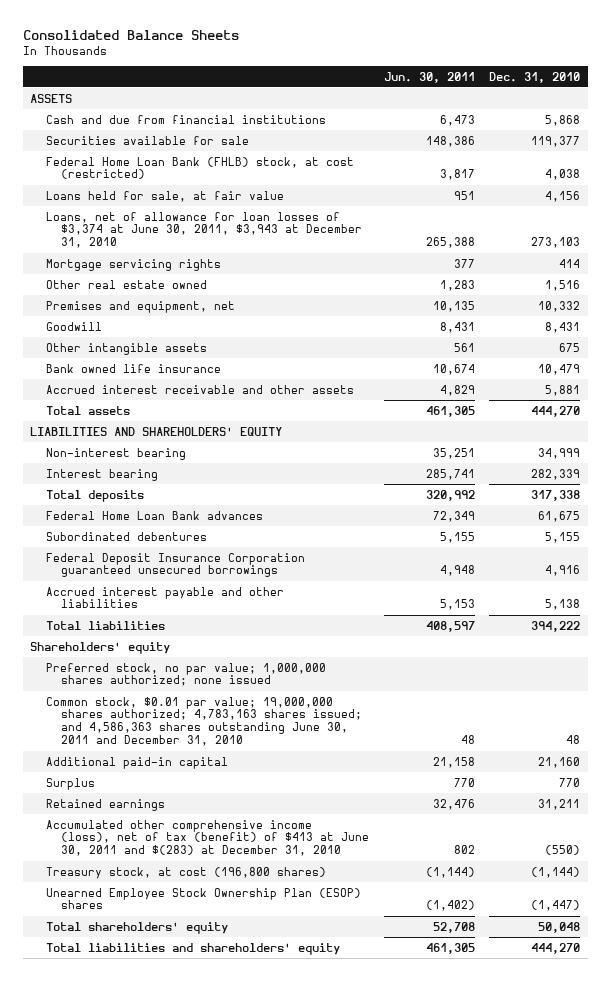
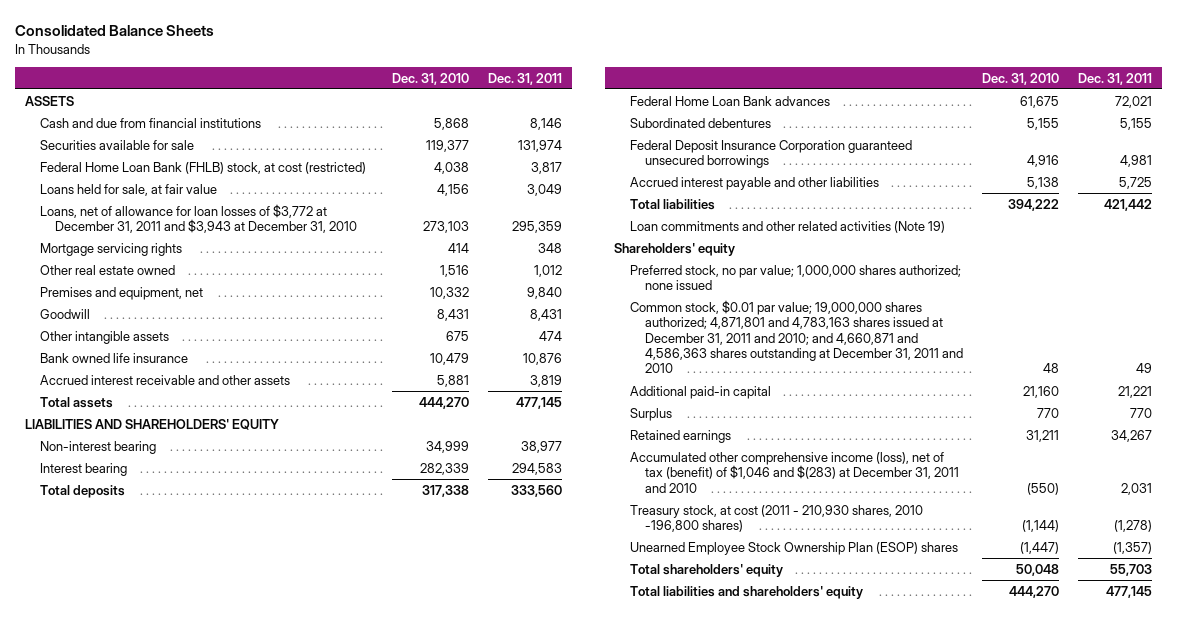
[383,71,475,83] Jun. 30, 2011 -> none
none -> [488,72,563,85] Dec. 31, 2011
[45,211,362,249] Loans, net of allowance for loan losses of $3,374 at June 30, 2011, $3,943 at December 31, 2010 -> [40,203,358,234] Loans, net of allowance for loan losses of $3,772 at December 31, 2011 and $3,943 at December 31, 2010
none -> [629,220,945,233] Loan commitments and other related activities (Note 19)
[45,696,362,747] Common stock, $0.01 par value; 19,000,000 shares authorized; 4,783,163 shares issued; and 4,586,363 shares outstanding June 30, 2011 and December 31, 2010 -> [629,299,963,374] Common stock, $0.01 par value; 19,000,000 shares authorized; 4,871,801 and 4,783,163 shares issued at December 31, 2011 and 2010; and 4,660,871 and 4,586,363 shares outstanding at December 31, 2011 and 2010
[45,819,369,857] Accumulated other comprehensive income (loss), net of tax (benefit) of $413 at June 30, 2011 and $(283) at December 31, 2010 -> [629,451,959,493] Accumulated other comprehensive income (loss), net of tax (benefit) of $1,046 and $(283) at December 31, 2011 and 2010
[45,866,326,879] Treasury stock, at cost (196,800 shares) -> [629,504,923,533] Treasury stock, at cost (2011 - 210,930 shares, 2010 -196,800 shares)

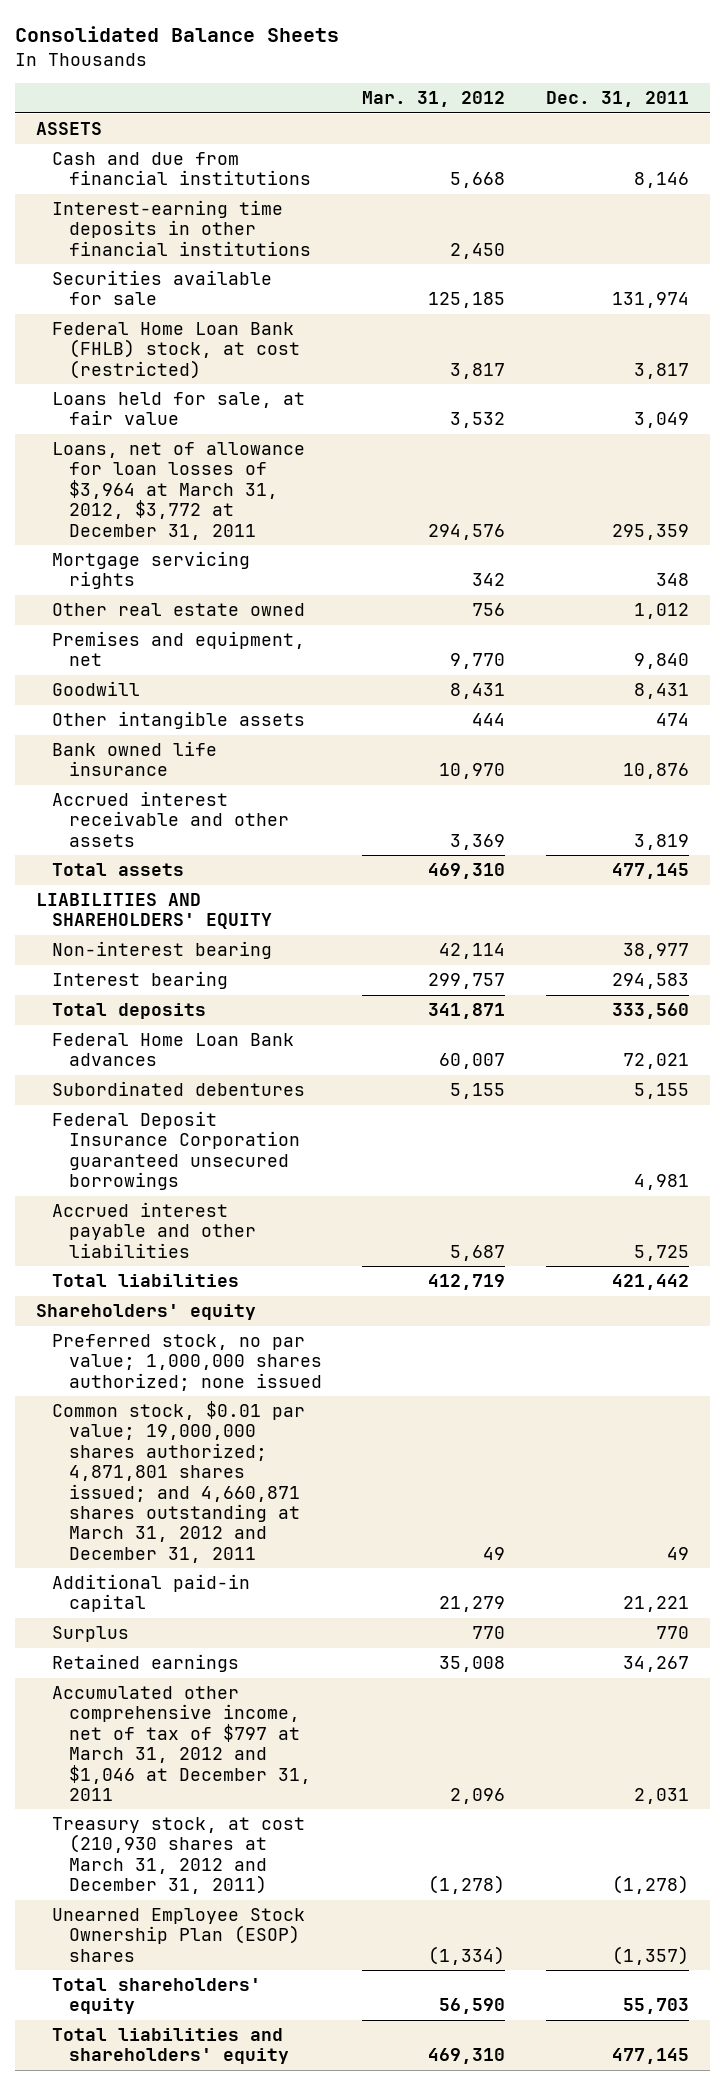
[392,72,470,85] Dec. 31, 2010 -> none
none -> [362,91,506,108] Mar. 31, 2012
none -> [52,200,311,256] Interest-earning time deposits in other financial institutions
[40,203,358,234] Loans, net of allowance for loan losses of $3,772 at December 31, 2011 and $3,943 at December 31, 2010 -> [52,442,306,540] Loans, net of allowance for loan losses of $3,964 at March 31, 2012, $3,772 at December 31, 2011
[629,220,945,233] Loan commitments and other related activities (Note 19) -> none
[629,299,963,374] Common stock, $0.01 par value; 19,000,000 shares authorized; 4,871,801 and 4,783,163 shares issued at December 31, 2011 and 2010; and 4,660,871 and 4,586,363 shares outstanding at December 31, 2011 and 2010 -> [52,1401,306,1563] Common stock, $0.01 par value; 19,000,000 shares authorized; 4,871,801 shares issued; and 4,660,871 shares outstanding at March 31, 2012 and December 31, 2011
[629,451,959,493] Accumulated other comprehensive income (loss), net of tax (benefit) of $1,046 and $(283) at December 31, 2011 and 2010 -> [52,1686,311,1801] Accumulated other comprehensive income, net of tax of $797 at March 31, 2012 and $1,046 at December 31, 2011
[629,504,923,533] Treasury stock, at cost (2011 - 210,930 shares, 2010 -196,800 shares) -> [52,1817,306,1895] Treasury stock, at cost (210,930 shares at March 31, 2012 and December 31, 2011)

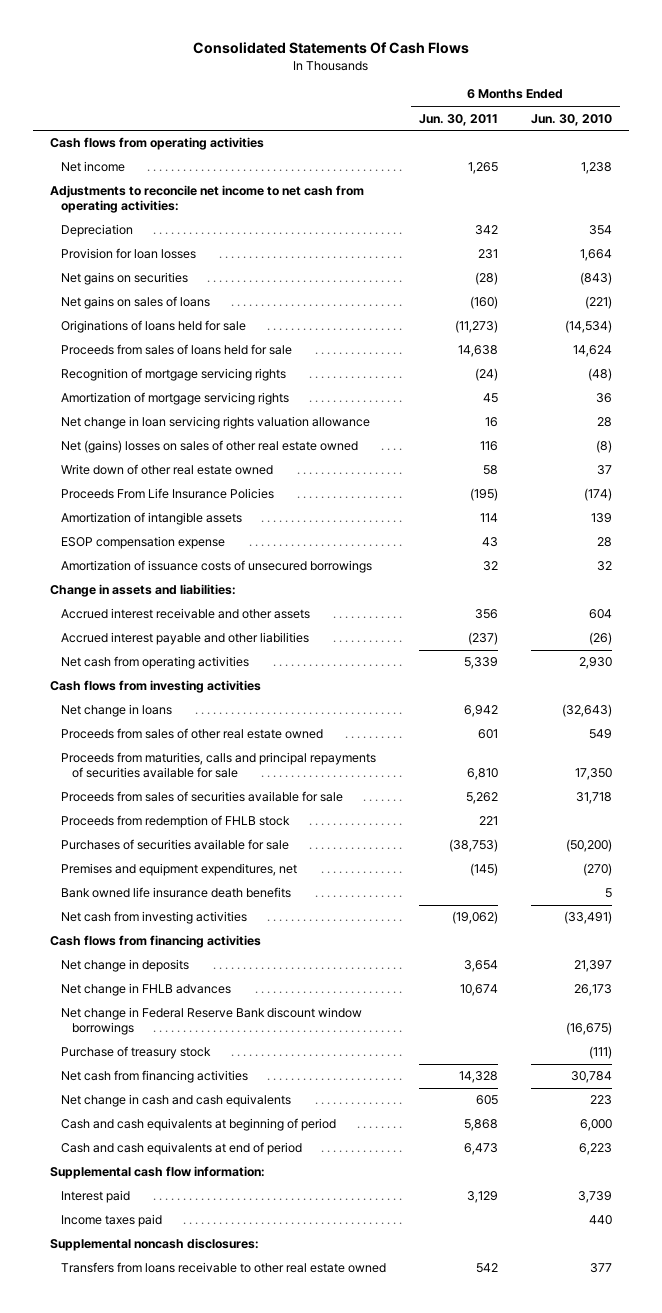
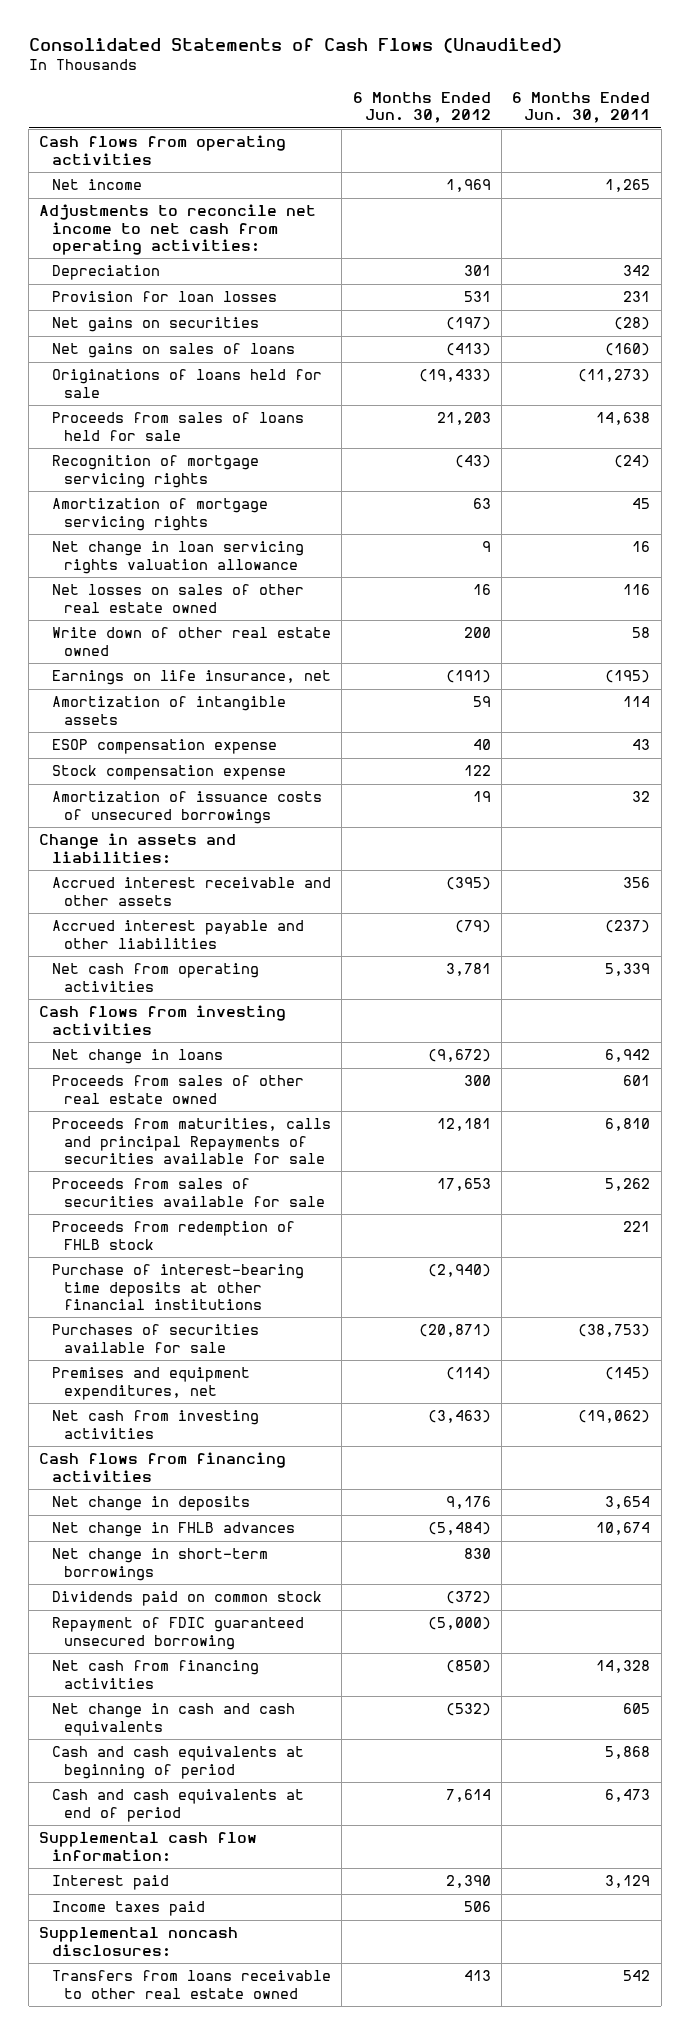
[192,41,469,54] Consolidated Statements Of Cash Flows -> [28,37,562,53] Consolidated Statements of Cash Flows (Unaudited)
[531,113,613,126] Jun. 30, 2010 -> none
none -> [352,91,491,124] 6 Months Ended Jun. 30, 2012
[60,440,358,454] Net (gains) losses on sales of other real estate owned -> [51,584,304,613] Net losses on sales of other real estate owned
[60,488,274,500] Proceeds From Life Insurance Policies -> [51,670,331,686] Earnings on life insurance, net
none -> [51,765,286,781] Stock compensation expense
[60,752,376,779] Proceeds from maturities, calls and principal repayments of securities available for sale -> [51,1118,331,1164] Proceeds from maturities, calls and principal Repayments of securities available for sale
none -> [51,1264,304,1310] Purchase of interest-bearing time deposits at other financial institutions
[60,887,291,899] Bank owned life insurance death benefits -> none
[60,1007,362,1036] Net change in Federal Reserve Bank discount window borrowings -> none
[60,1046,211,1060] Purchase of treasury stock -> none
none -> [51,1548,268,1581] Net change in short-term borrowings
none -> [51,1591,322,1607] Dividends paid on common stock
none -> [51,1617,304,1650] Repayment of FDIC guaranteed unsecured borrowing

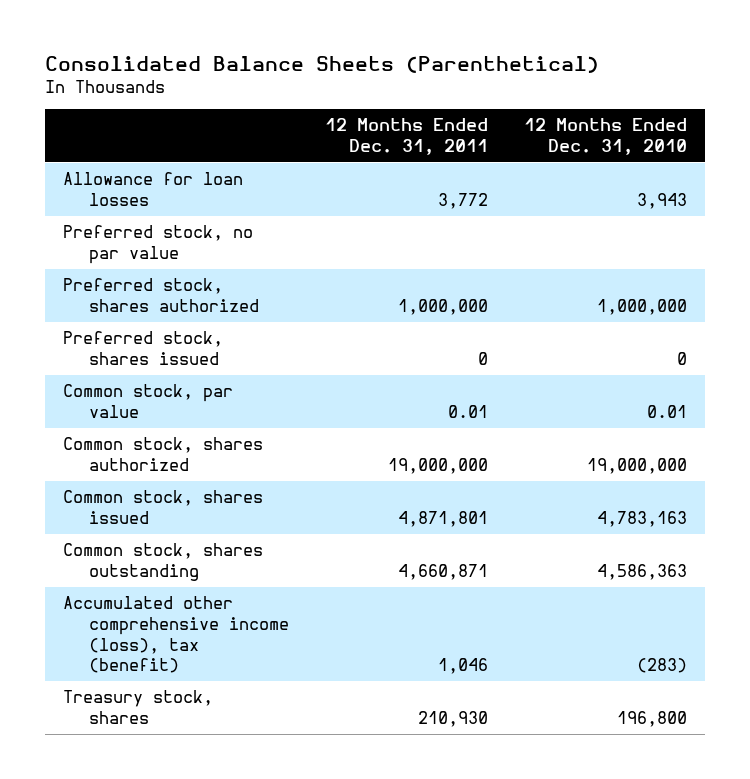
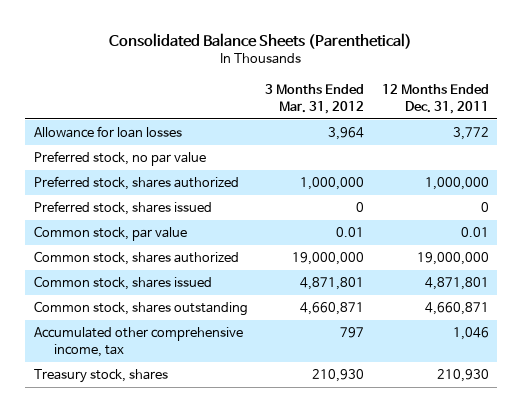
[523,118,687,156] 12 Months Ended Dec. 31, 2010 -> none
none -> [265,83,365,114] 3 Months Ended Mar. 31, 2012
[63,596,289,674] Accumulated other comprehensive income (loss), tax (benefit) -> [34,327,244,358] Accumulated other comprehensive income, tax

